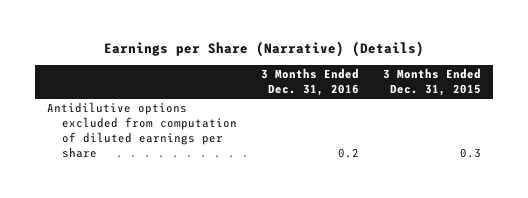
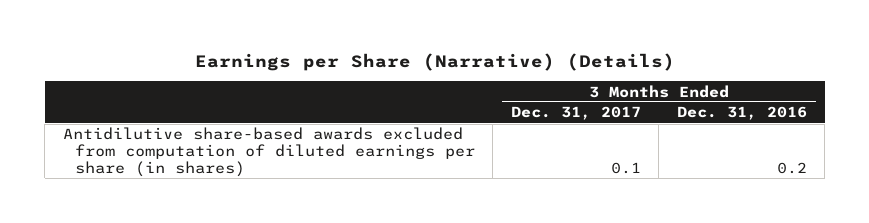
[382,68,481,97] 3 Months Ended Dec. 31, 2015 -> none
none -> [510,106,641,121] Dec. 31, 2017
[47,102,237,159] Antidilutive options excluded from computation of diluted earnings per share -> [62,127,475,177] Antidilutive share-based awards excluded from computation of diluted earnings per share (in shares)

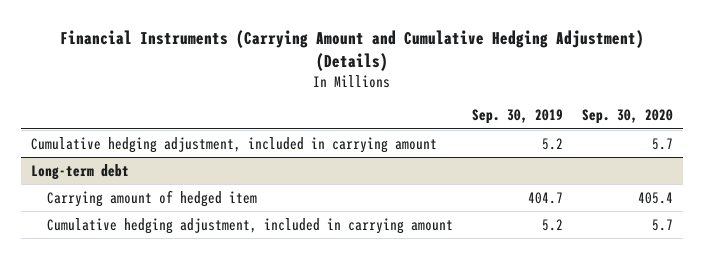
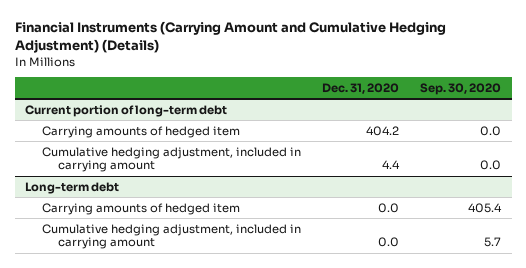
[472,109,564,125] Sep. 30, 2019 -> none
none -> [321,83,399,95] Dec. 31, 2020
none -> [25,104,228,117] Current portion of long-term debt
none -> [41,125,240,138] Carrying amounts of hedged item
[652,137,674,150] 5.7 -> [480,160,502,171] 0.0
[47,189,258,207] Carrying amount of hedged item -> [41,202,240,215] Carrying amounts of hedged item

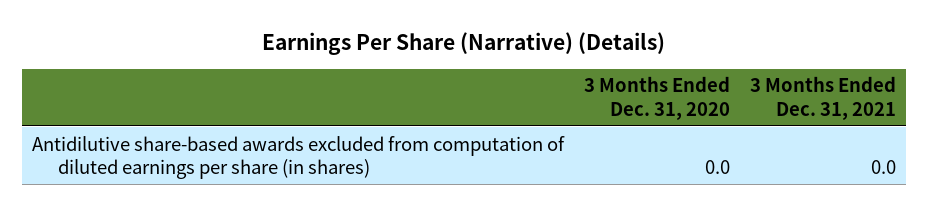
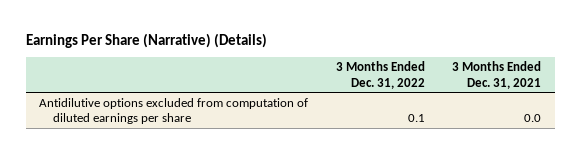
[583,76,730,120] 3 Months Ended Dec. 31, 2020 -> none
none -> [335,61,425,89] 3 Months Ended Dec. 31, 2022
[31,135,565,179] Antidilutive share-based awards excluded from computation of diluted earnings per share (in shares) -> [39,97,309,125] Antidilutive options excluded from computation of diluted earnings per share

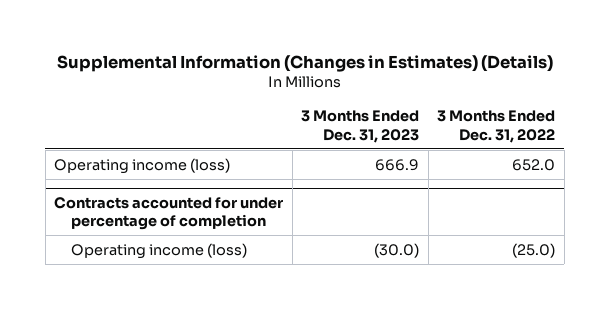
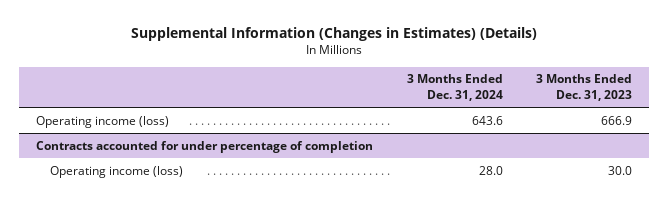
[437,110,556,143] 3 Months Ended Dec. 31, 2022 -> none
none -> [406,74,503,102] 3 Months Ended Dec. 31, 2024
[374,242,420,258] (30.0) -> [608,165,633,175] 30.0

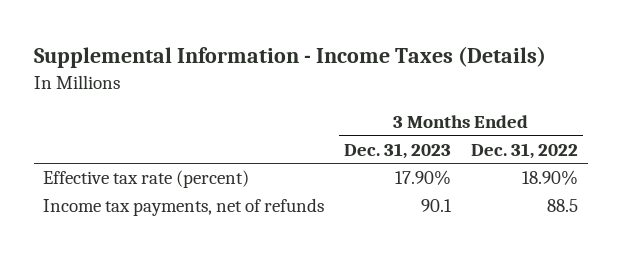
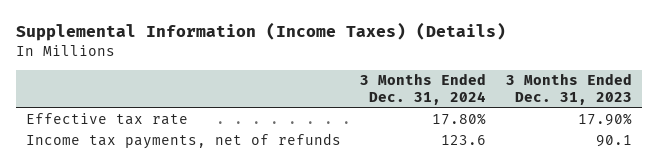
[33,46,546,69] Supplemental Information - Income Taxes (Details) -> [15,22,506,42] Supplemental Information (Income Taxes) (Details)
[471,142,579,159] Dec. 31, 2022 -> none
none -> [360,73,487,106] 3 Months Ended Dec. 31, 2024
[43,170,250,189] Effective tax rate (percent) -> [25,113,188,126] Effective tax rate

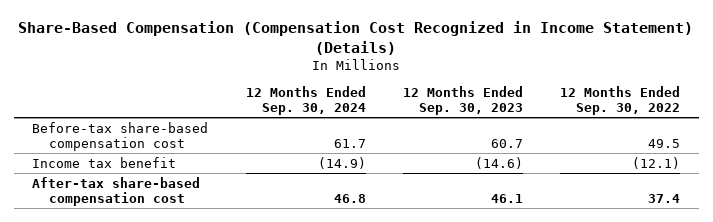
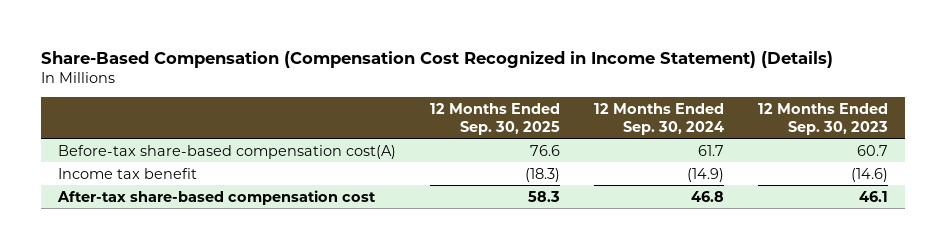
[560,86,681,116] 12 Months Ended Sep. 30, 2022 -> none
none -> [430,103,561,135] 12 Months Ended Sep. 30, 2025
[32,121,209,151] Before-tax share-based compensation cost -> [58,144,397,159] Before-tax share-based compensation cost(A)

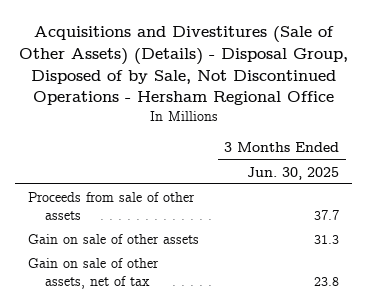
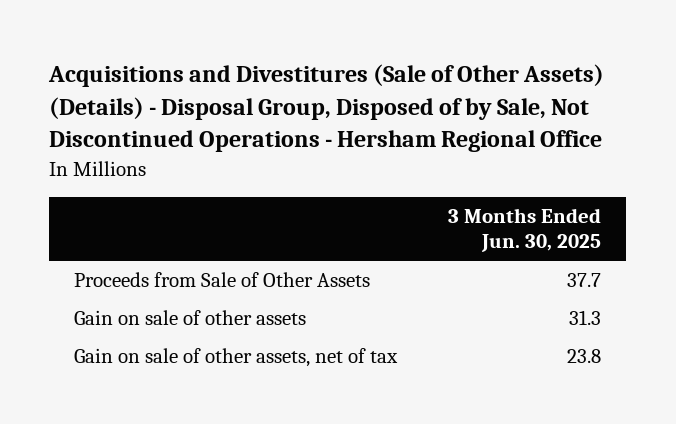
[27,192,195,220] Proceeds from sale of other assets -> [74,272,371,288] Proceeds from Sale of Other Assets

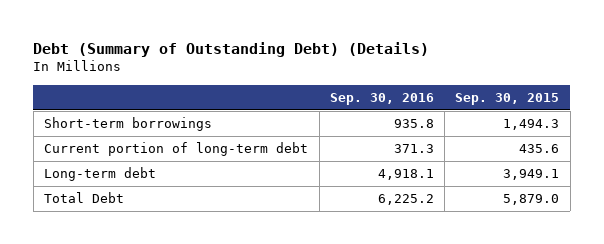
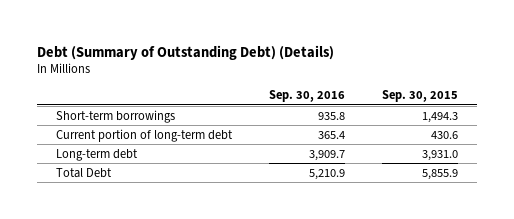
[393,144,434,154] 371.3 -> [318,130,346,139] 365.4
[519,144,560,154] 435.6 -> [431,130,459,139] 430.6
[377,169,434,181] 4,918.1 -> [309,149,346,161] 3,909.7
[503,169,560,181] 3,949.1 -> [422,149,459,161] 3,931.0
[377,194,434,206] 6,225.2 -> [309,168,346,180] 5,210.9
[503,194,560,206] 5,879.0 -> [422,168,459,180] 5,855.9

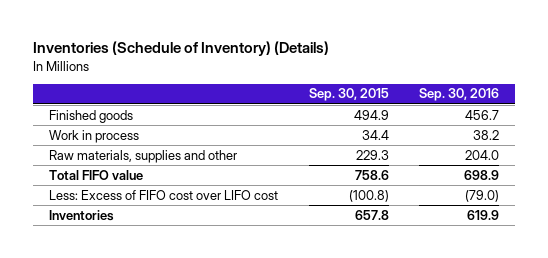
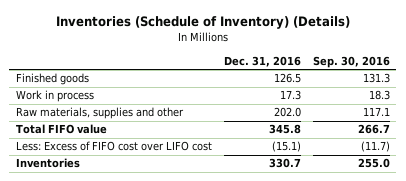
[308,88,389,102] Sep. 30, 2015 -> none
none -> [223,55,301,67] Dec. 31, 2016
[465,109,500,120] 456.7 -> [363,73,391,84] 131.3
[473,129,500,140] 38.2 -> [369,90,391,101] 18.3
[465,149,500,160] 204.0 -> [363,107,391,117] 117.1
[464,169,500,180] 698.9 -> [358,124,391,135] 266.7
[465,189,500,202] (79.0) -> [361,141,391,153] (11.7)
[467,209,500,220] 619.9 -> [358,158,391,169] 255.0

